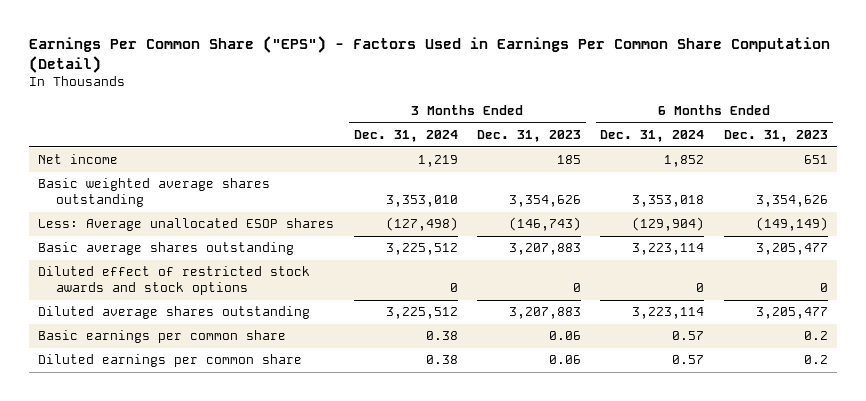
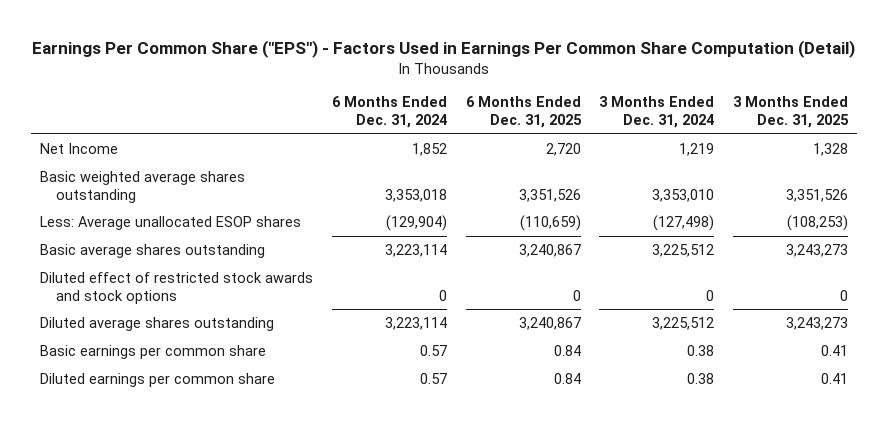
[477,130,582,143] Dec. 31, 2023 -> none
[723,130,828,143] Dec. 31, 2023 -> none
none -> [465,96,582,128] 6 Months Ended Dec. 31, 2025
none -> [732,96,849,128] 3 Months Ended Dec. 31, 2025
[38,154,119,165] Net income -> [40,143,119,155] Net Income

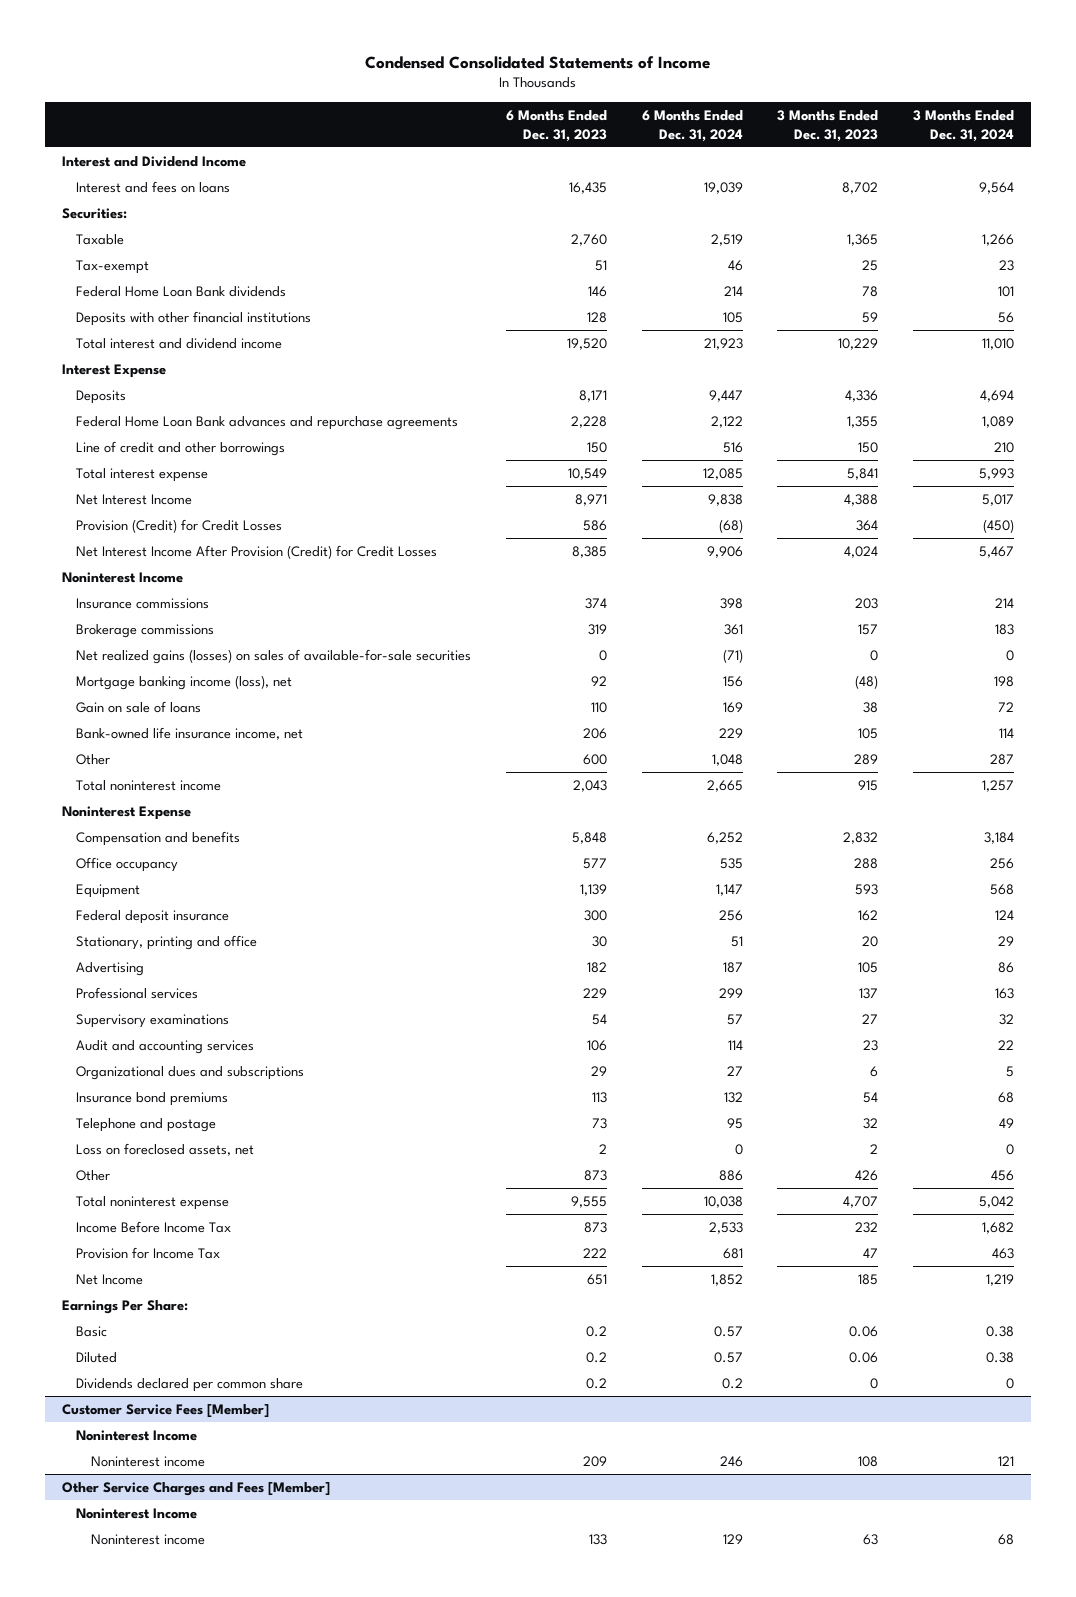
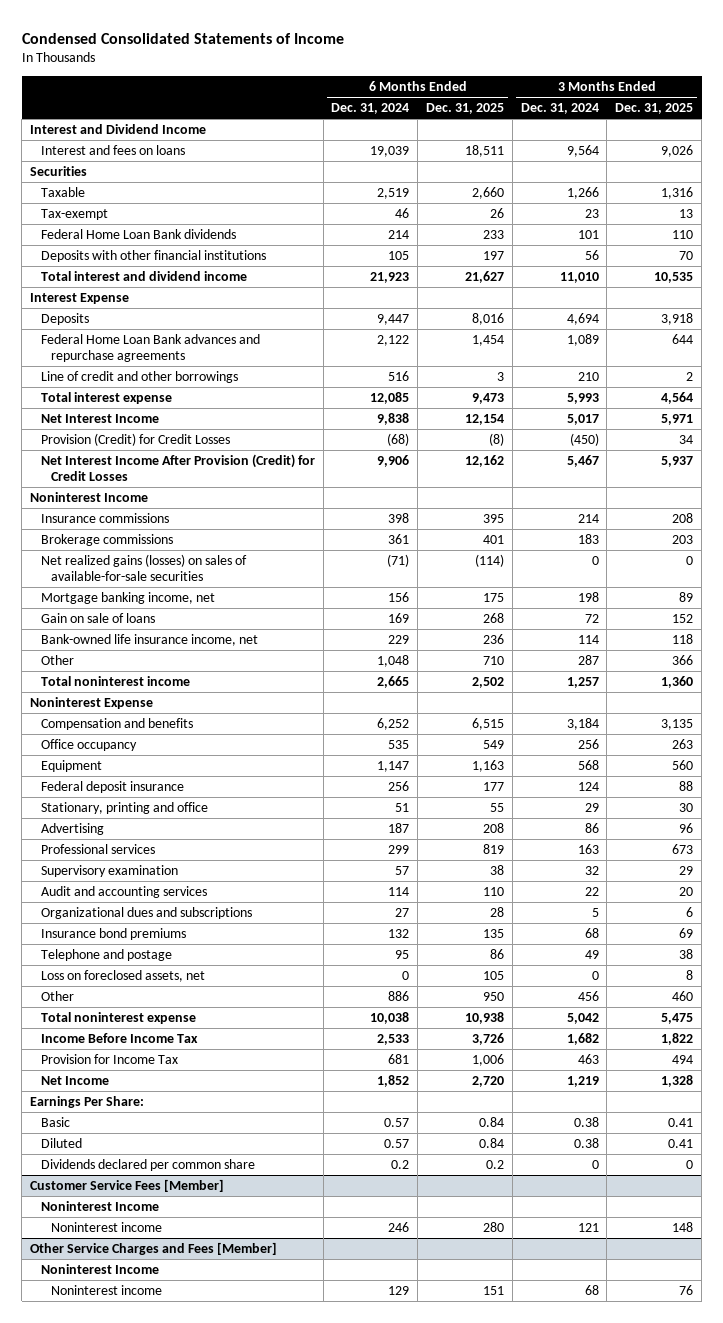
[505,110,607,142] 6 Months Ended Dec. 31, 2023 -> none
[777,110,879,142] 3 Months Ended Dec. 31, 2023 -> none
none -> [425,103,504,115] Dec. 31, 2025
none -> [615,103,694,115] Dec. 31, 2025
[61,207,127,219] Securities: -> [30,166,88,177] Securities
[76,674,293,690] Mortgage banking income (loss), net -> [40,592,215,605] Mortgage banking income, net
[76,1013,230,1028] Supervisory examinations -> [40,865,178,878] Supervisory examination

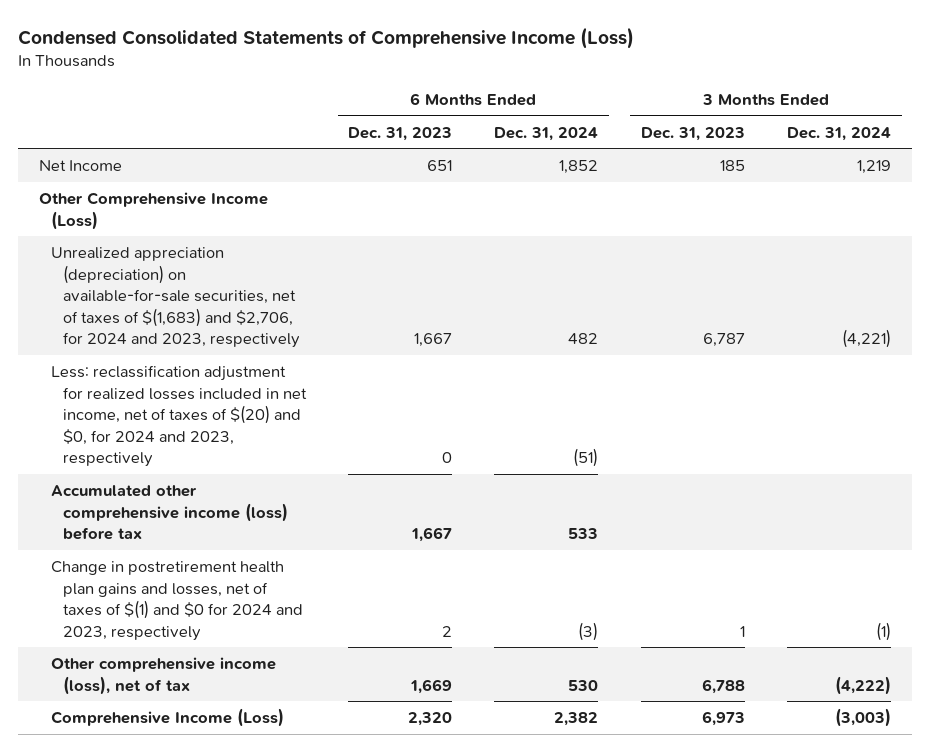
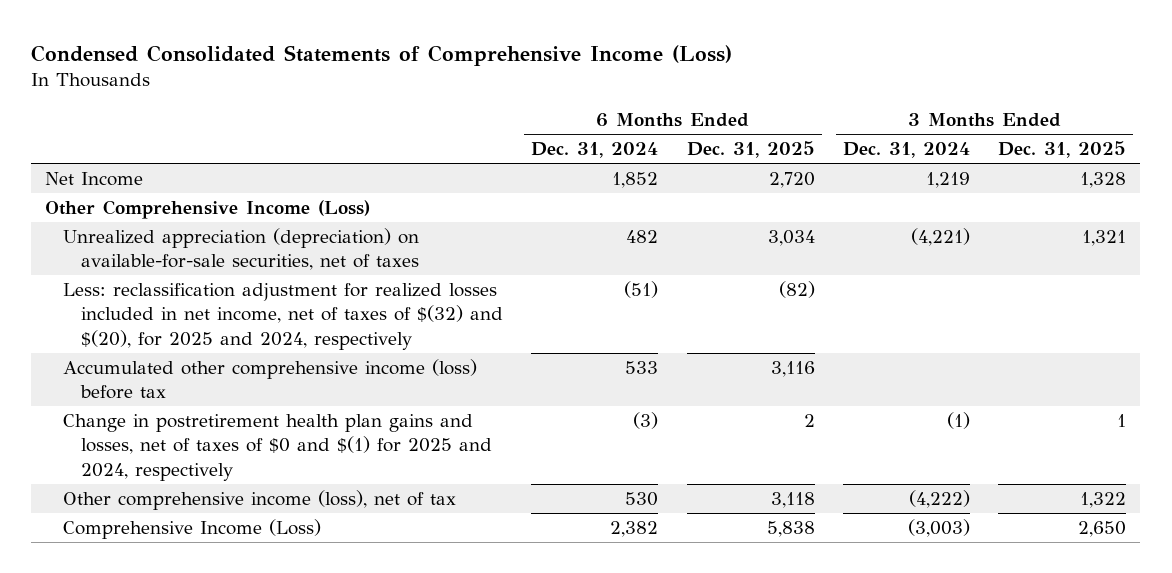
[348,126,453,141] Dec. 31, 2023 -> none
[640,126,745,141] Dec. 31, 2023 -> none
none -> [686,141,815,159] Dec. 31, 2025
none -> [998,141,1127,159] Dec. 31, 2025
[50,247,300,349] Unrealized appreciation (depreciation) on available-for-sale securities, net of taxes of $(1,683) and $2,706, for 2024 and 2023, respectively -> [63,228,420,271] Unrealized appreciation (depreciation) on available-for-sale securities, net of taxes
[50,365,307,468] Less: reclassification adjustment for realized losses included in net income, net of taxes of $(20) and $0, for 2024 and 2023, respectively -> [63,283,503,350] Less: reclassification adjustment for realized losses included in net income, net of taxes of $(32) and $(20), for 2025 and 2024, respectively
[50,561,303,641] Change in postretirement health plan gains and losses, net of taxes of $(1) and $0 for 2024 and 2023, respectively -> [63,414,492,481] Change in postretirement health plan gains and losses, net of taxes of $0 and $(1) for 2025 and 2024, respectively

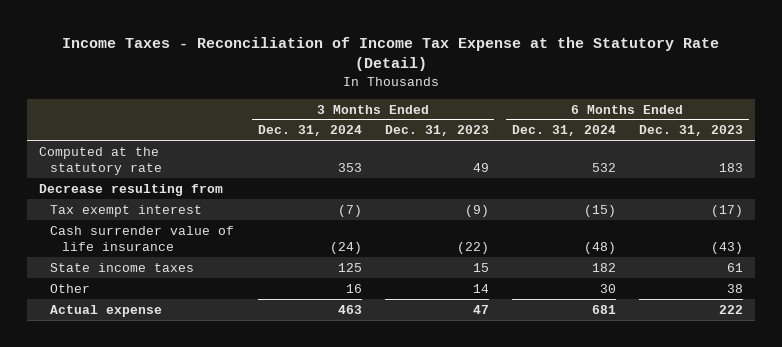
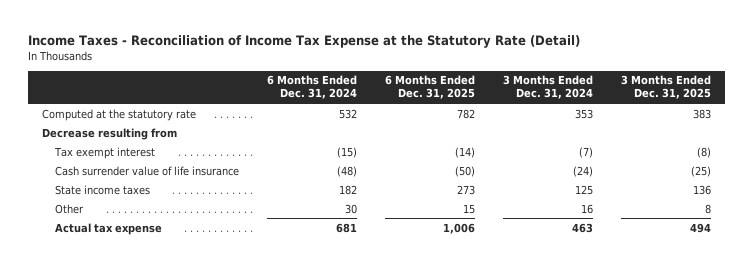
[384,125,489,137] Dec. 31, 2023 -> none
[638,125,743,137] Dec. 31, 2023 -> none
none -> [385,75,476,100] 6 Months Ended Dec. 31, 2025
none -> [621,75,712,100] 3 Months Ended Dec. 31, 2025
[50,304,163,317] Actual expense -> [55,222,163,235] Actual tax expense

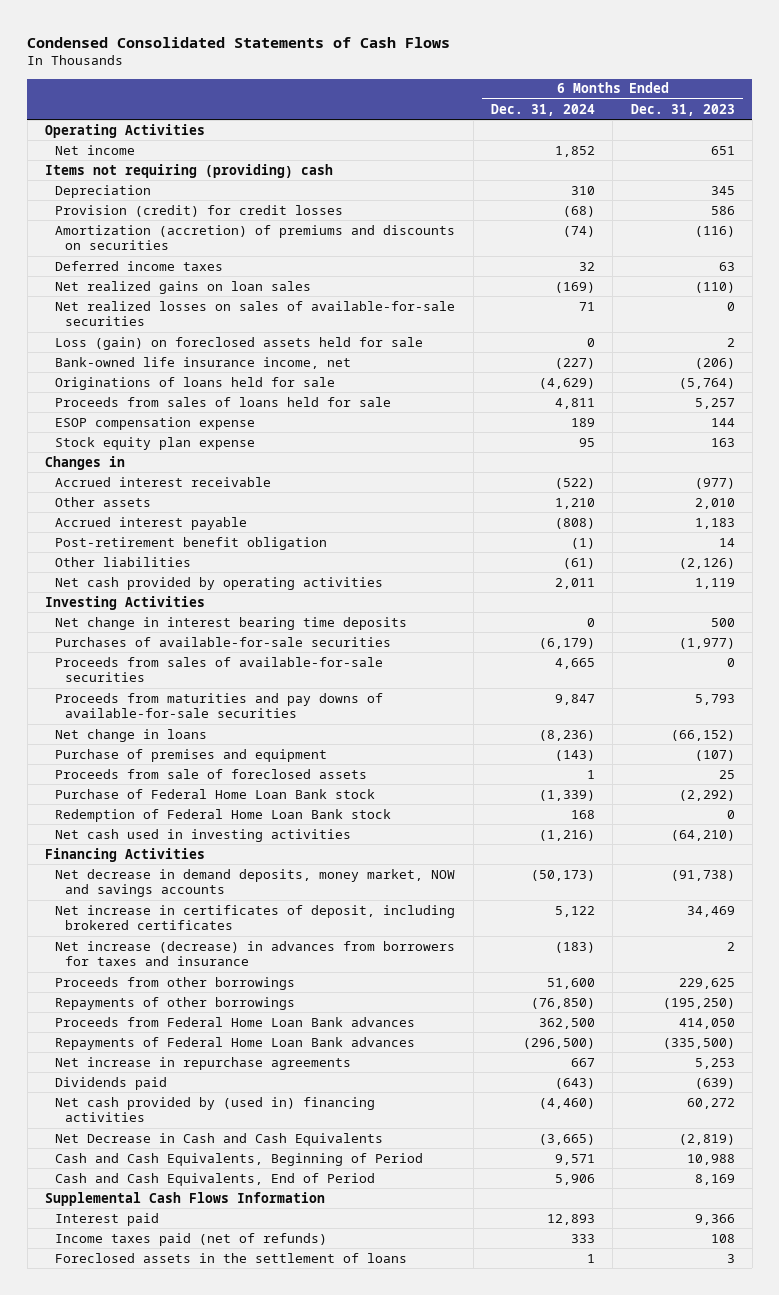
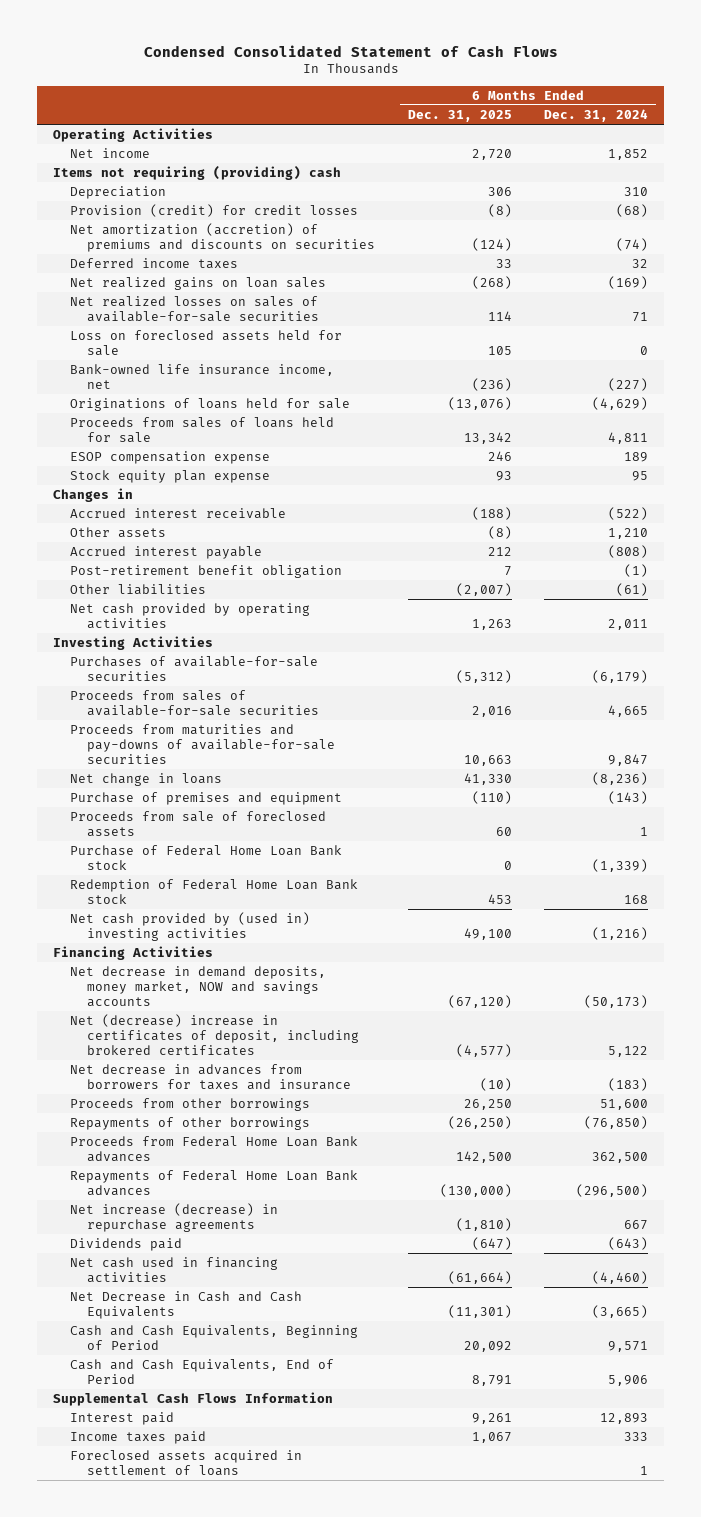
[27,36,451,48] Condensed Consolidated Statements of Cash Flows -> [143,44,558,57] Condensed Consolidated Statement of Cash Flows
[630,103,735,116] Dec. 31, 2023 -> none
none -> [407,109,512,122] Dec. 31, 2025
[55,224,456,251] Amortization (accretion) of premiums and discounts on securities -> [70,223,376,252] Net amortization (accretion) of premiums and discounts on securities
[55,336,424,350] Loss (gain) on foreclosed assets held for sale -> [70,330,343,356] Loss on foreclosed assets held for sale
[55,616,408,630] Net change in interest bearing time deposits -> none
[55,692,384,719] Proceeds from maturities and pay downs of available-for-sale securities -> [70,724,336,764] Proceeds from maturities and pay-downs of available-for-sale securities
[55,828,352,842] Net cash used in investing activities -> [70,912,311,941] Net cash provided by (used in) investing activities
[55,904,456,931] Net increase in certificates of deposit, including brokered certificates -> [70,1014,360,1056] Net (decrease) increase in certificates of deposit, including brokered certificates
[55,940,456,967] Net increase (decrease) in advances from borrowers for taxes and insurance -> [70,1064,352,1090] Net decrease in advances from borrowers for taxes and insurance
[55,1056,352,1070] Net increase in repurchase agreements -> [70,1203,279,1232] Net increase (decrease) in repurchase agreements
[55,1096,376,1123] Net cash provided by (used in) financing activities -> [70,1257,279,1283] Net cash used in financing activities
[55,1232,328,1246] Income taxes paid (net of refunds) -> [70,1431,207,1445] Income taxes paid
[55,1252,408,1263] Foreclosed assets in the settlement of loans -> [70,1450,303,1476] Foreclosed assets acquired in settlement of loans

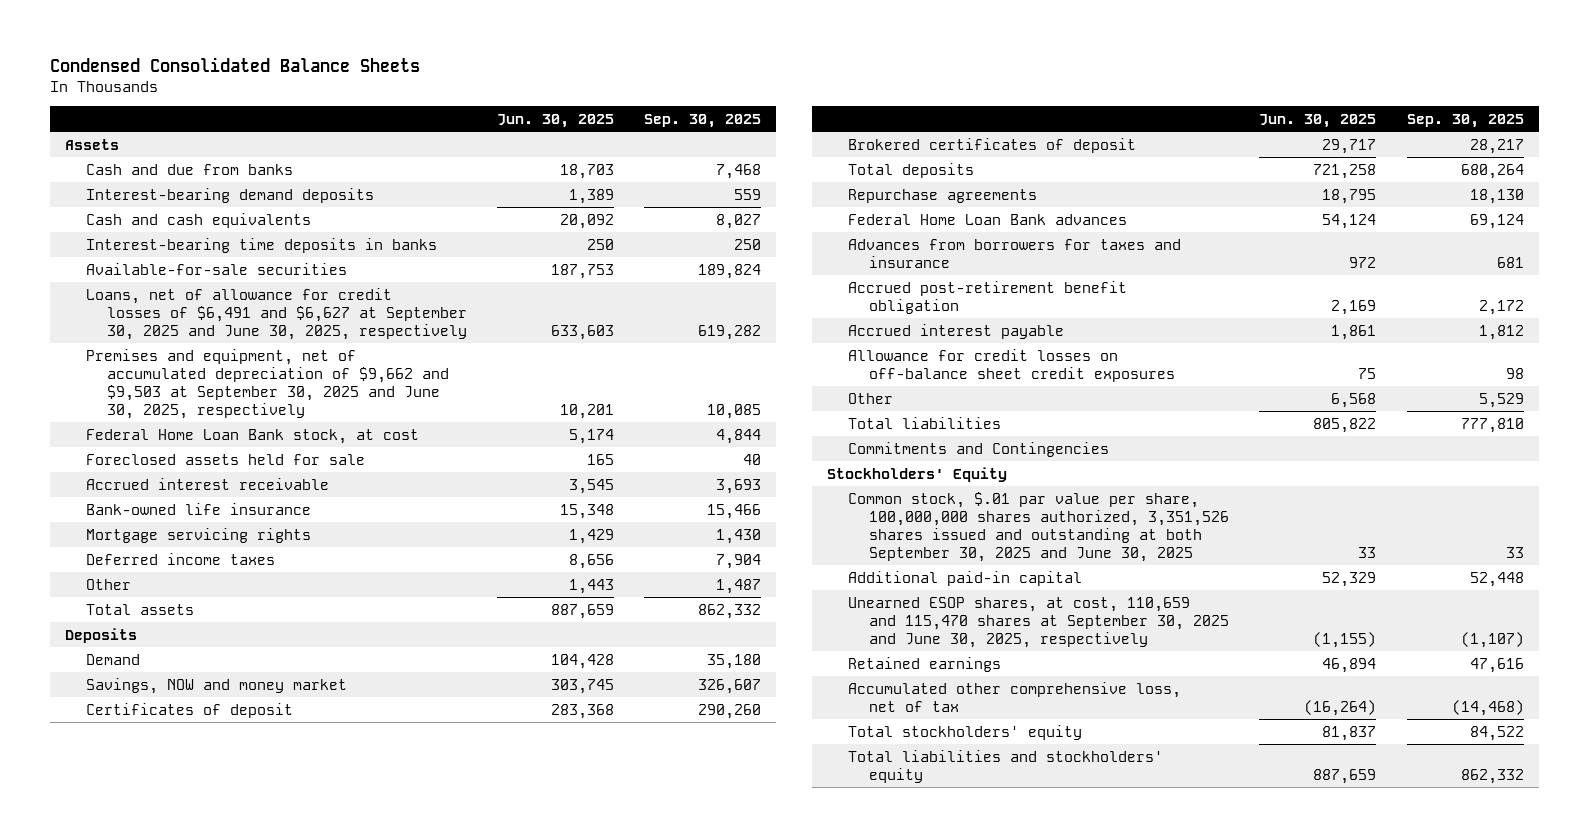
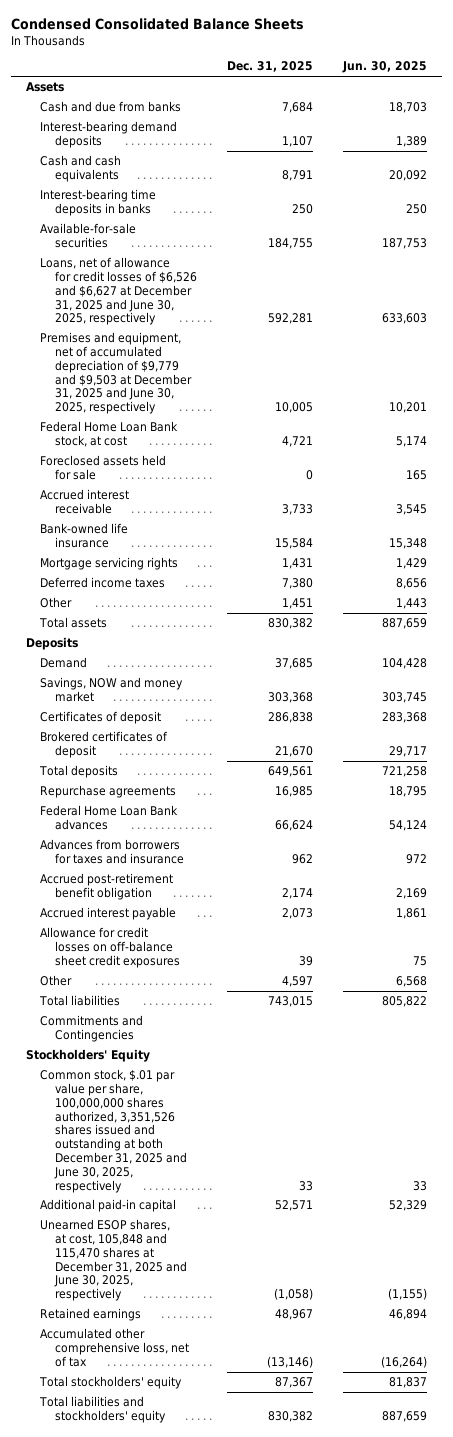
[644,113,762,128] Sep. 30, 2025 -> none
none -> [226,61,313,73] Dec. 31, 2025
[85,287,467,340] Loans, net of allowance for credit losses of $6,491 and $6,627 at September 30, 2025 and June 30, 2025, respectively -> [40,257,197,326] Loans, net of allowance for credit losses of $6,526 and $6,627 at December 31, 2025 and June 30, 2025, respectively
[85,348,449,419] Premises and equipment, net of accumulated depreciation of $9,662 and $9,503 at September 30, 2025 and June 30, 2025, respectively -> [40,332,192,415] Premises and equipment, net of accumulated depreciation of $9,779 and $9,503 at December 31, 2025 and June 30, 2025, respectively
[848,491,1230,562] Common stock, $.01 par value per share, 100,000,000 shares authorized, 3,351,526 shares issued and outstanding at both September 30, 2025 and June 30, 2025 -> [40,1069,187,1193] Common stock, $.01 par value per share, 100,000,000 shares authorized, 3,351,526 shares issued and outstanding at both December 31, 2025 and June 30, 2025, respectively
[848,596,1230,648] Unearned ESOP shares, at cost, 110,659 and 115,470 shares at September 30, 2025 and June 30, 2025, respectively -> [40,1219,187,1302] Unearned ESOP shares, at cost, 105,848 and 115,470 shares at December 31, 2025 and June 30, 2025, respectively

